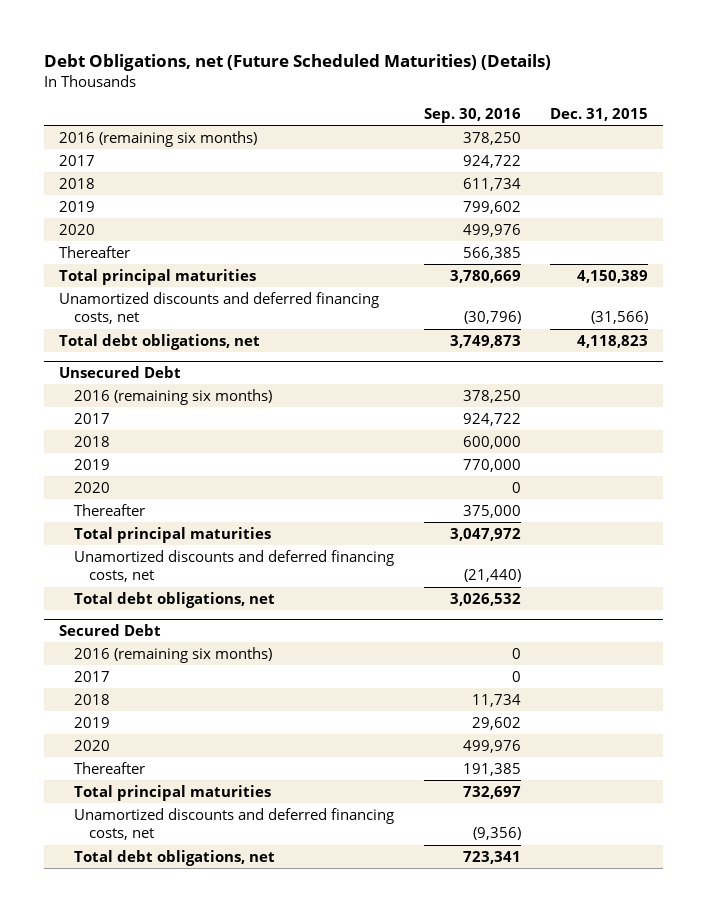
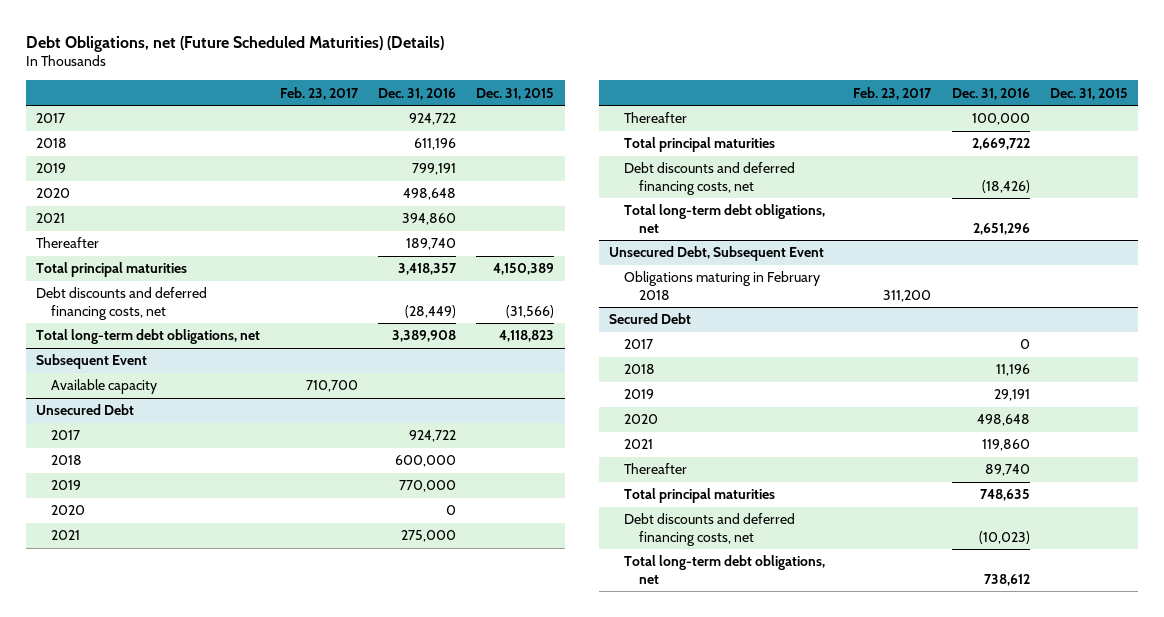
[423,108,521,124] Sep. 30, 2016 -> none
none -> [280,86,360,100] Feb. 23, 2017
none -> [378,87,457,100] Dec. 31, 2016
[59,130,258,147] 2016 (remaining six months) -> none
none -> [36,213,66,224] 2021
[59,291,380,325] Unamortized discounts and deferred financing costs, net -> [36,287,208,320] Debt discounts and deferred financing costs, net
[59,333,261,350] Total debt obligations, net -> [36,329,261,345] Total long-term debt obligations, net
none -> [36,354,148,370] Subsequent Event
none -> [51,379,158,395] Available capacity
[74,388,273,405] 2016 (remaining six months) -> none
none -> [51,530,81,541] 2021
[74,549,395,583] Unamortized discounts and deferred financing costs, net -> [624,162,796,195] Debt discounts and deferred financing costs, net
[74,591,276,608] Total debt obligations, net -> [624,204,826,233] Total long-term debt obligations, net
none -> [609,246,825,262] Unsecured Debt, Subsequent Event
none -> [624,271,821,300] Obligations maturing in February 2018
[74,646,273,663] 2016 (remaining six months) -> none
none -> [624,439,654,450] 2021
[74,807,395,841] Unamortized discounts and deferred financing costs, net -> [624,513,796,546] Debt discounts and deferred financing costs, net
[74,849,276,866] Total debt obligations, net -> [624,555,826,584] Total long-term debt obligations, net

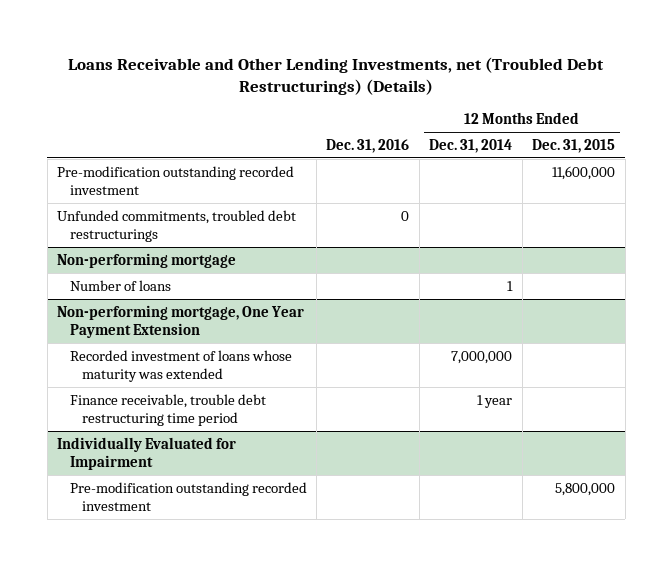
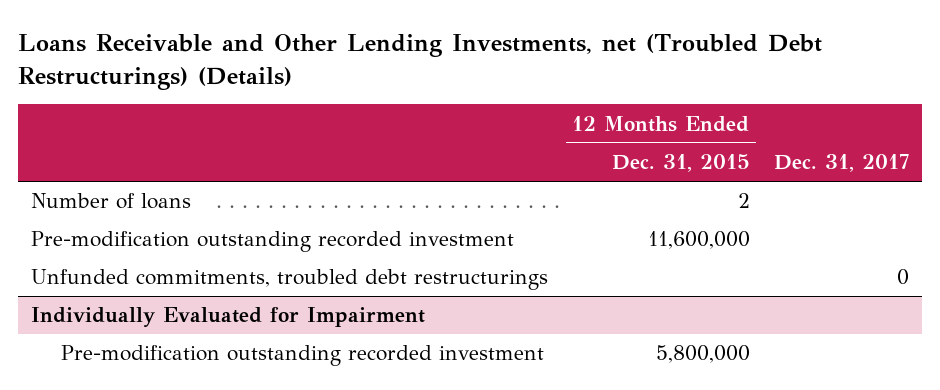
[326,139,410,154] Dec. 31, 2016 -> none
[429,139,513,154] Dec. 31, 2014 -> none
none -> [774,154,910,173] Dec. 31, 2017
none -> [30,193,191,210] Number of loans
[57,252,237,268] Non-performing mortgage -> none
[69,279,171,291] Number of loans -> none
[57,304,305,339] Non-performing mortgage, One Year Payment Extension -> none
[69,349,292,383] Recorded investment of loans whose maturity was extended -> none
[69,393,266,427] Finance receivable, trouble debt restructuring time period -> none

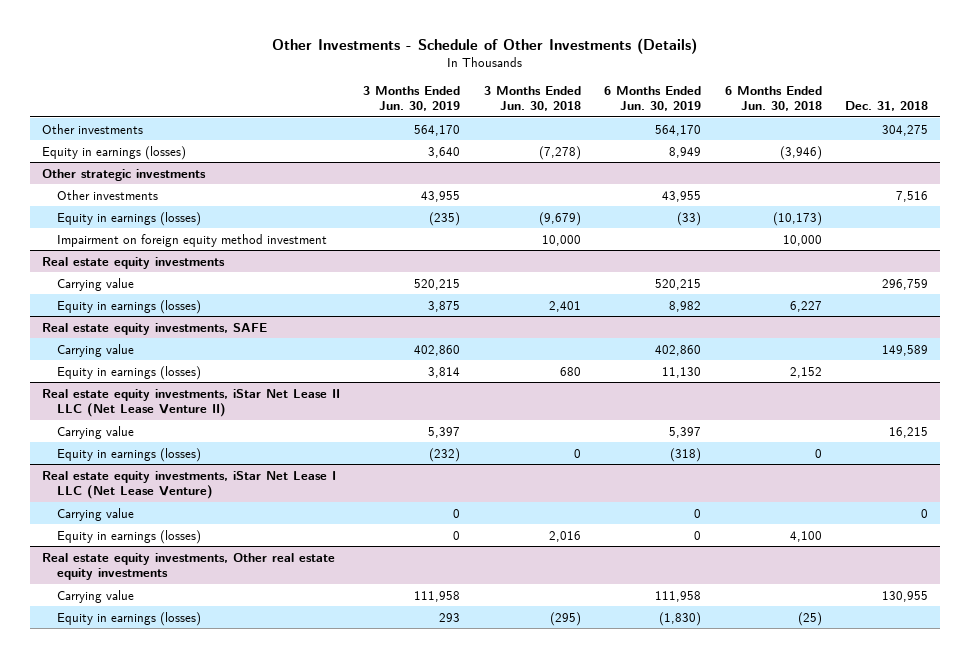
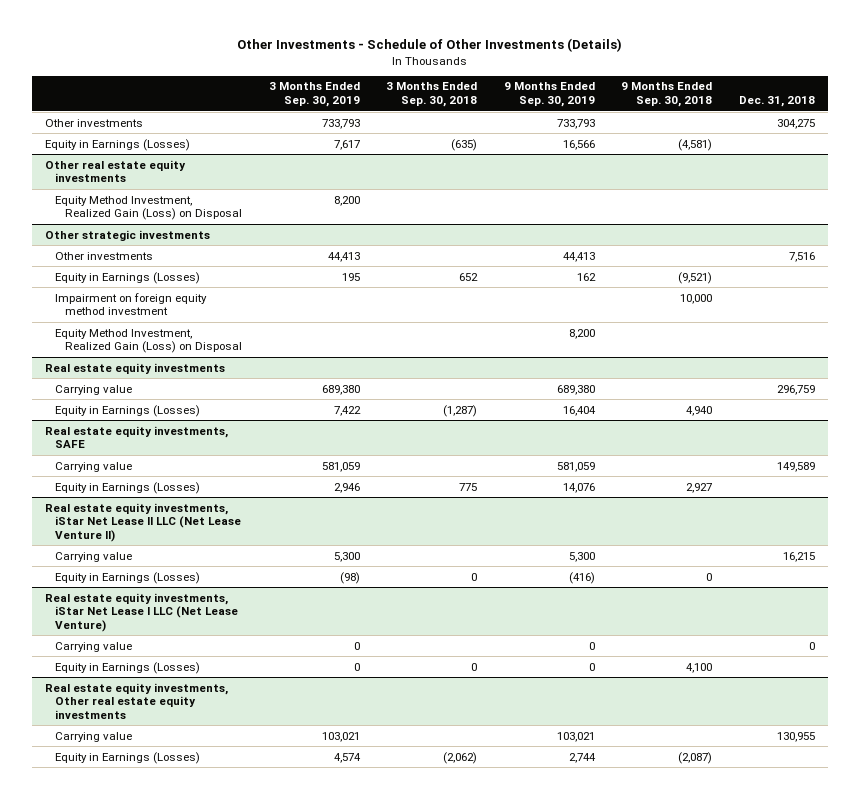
[363,85,461,112] 3 Months Ended Jun. 30, 2019 -> none
[483,85,581,112] 3 Months Ended Jun. 30, 2018 -> none
[604,85,702,112] 6 Months Ended Jun. 30, 2019 -> none
[724,85,822,112] 6 Months Ended Jun. 30, 2018 -> none
none -> [268,82,360,108] 3 Months Ended Sep. 30, 2019
none -> [386,82,478,108] 3 Months Ended Sep. 30, 2018
none -> [503,82,595,108] 9 Months Ended Sep. 30, 2019
none -> [621,82,713,108] 9 Months Ended Sep. 30, 2018
[42,145,187,160] Equity in earnings (losses) -> [45,138,191,151] Equity in Earnings (Losses)
none -> [45,159,187,183] Other real estate equity investments
none -> [55,195,243,221] Equity Method Investment, Realized Gain (Loss) on Disposal
[56,211,201,226] Equity in earnings (losses) -> [55,271,201,284] Equity in Earnings (Losses)
none -> [55,328,243,354] Equity Method Investment, Realized Gain (Loss) on Disposal
[56,299,201,314] Equity in earnings (losses) -> [55,404,201,417] Equity in Earnings (Losses)
[56,365,201,380] Equity in earnings (losses) -> [55,481,201,494] Equity in Earnings (Losses)
[56,447,201,462] Equity in earnings (losses) -> [55,571,201,584] Equity in Earnings (Losses)
[56,529,201,544] Equity in earnings (losses) -> [55,661,201,674] Equity in Earnings (Losses)
[56,611,201,626] Equity in earnings (losses) -> [55,751,201,764] Equity in Earnings (Losses)

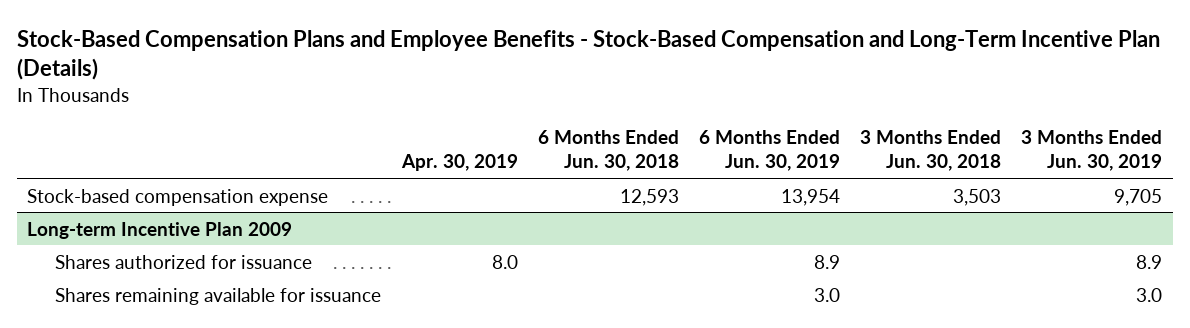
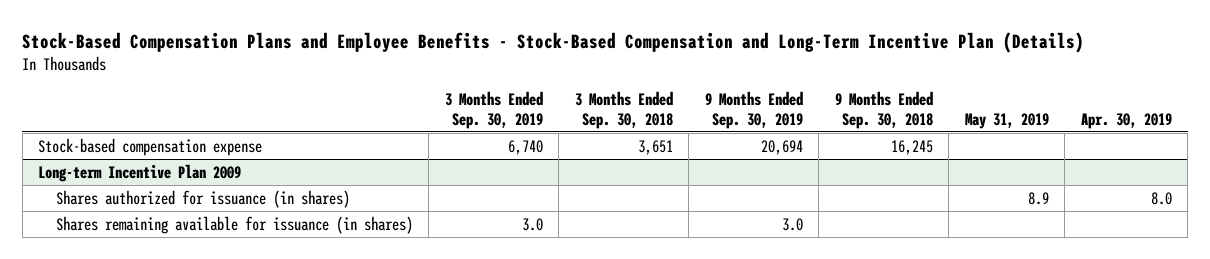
[537,130,679,172] 6 Months Ended Jun. 30, 2018 -> none
[699,130,841,172] 6 Months Ended Jun. 30, 2019 -> none
[860,130,1002,172] 3 Months Ended Jun. 30, 2018 -> none
[1021,130,1163,172] 3 Months Ended Jun. 30, 2019 -> none
none -> [444,91,543,129] 3 Months Ended Sep. 30, 2019
none -> [574,91,673,129] 3 Months Ended Sep. 30, 2018
none -> [704,91,803,129] 9 Months Ended Sep. 30, 2019
none -> [834,91,933,129] 9 Months Ended Sep. 30, 2018
none -> [964,112,1049,129] May 31, 2019
[55,254,313,269] Shares authorized for issuance -> [55,189,350,208] Shares authorized for issuance (in shares)
[55,287,382,305] Shares remaining available for issuance -> [55,215,413,234] Shares remaining available for issuance (in shares)

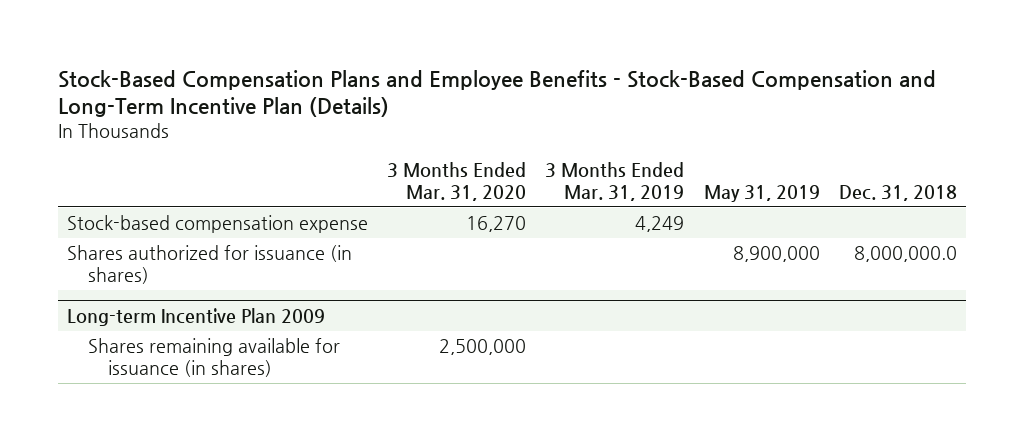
[444,91,543,129] 3 Months Ended Sep. 30, 2019 -> none
[574,91,673,129] 3 Months Ended Sep. 30, 2018 -> none
[704,91,803,129] 9 Months Ended Sep. 30, 2019 -> none
[834,91,933,129] 9 Months Ended Sep. 30, 2018 -> none
[1080,112,1172,129] Apr. 30, 2019 -> none
none -> [387,161,527,201] 3 Months Ended Mar. 31, 2020
none -> [545,161,685,201] 3 Months Ended Mar. 31, 2019
none -> [838,184,957,201] Dec. 31, 2018
none -> [67,245,353,285] Shares authorized for issuance (in shares)
[55,189,350,208] Shares authorized for issuance (in shares) -> none

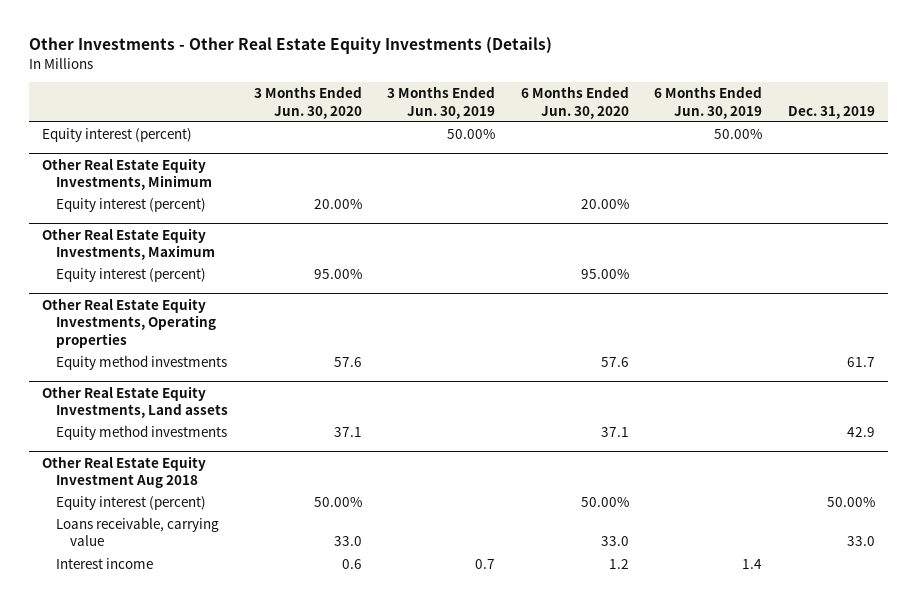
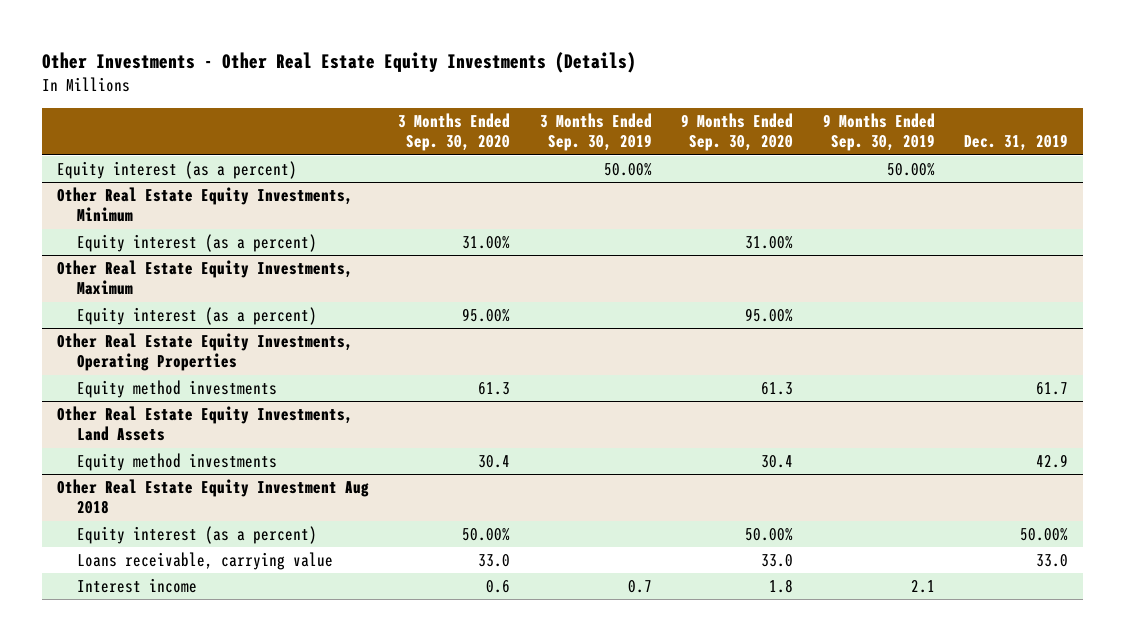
[253,86,362,119] 3 Months Ended Jun. 30, 2020 -> none
[387,86,496,119] 3 Months Ended Jun. 30, 2019 -> none
[520,86,629,119] 6 Months Ended Jun. 30, 2020 -> none
[654,86,763,119] 6 Months Ended Jun. 30, 2019 -> none
none -> [398,113,511,152] 3 Months Ended Sep. 30, 2020
none -> [539,113,652,152] 3 Months Ended Sep. 30, 2019
none -> [681,113,794,152] 9 Months Ended Sep. 30, 2020
none -> [822,113,935,152] 9 Months Ended Sep. 30, 2019
[42,128,193,143] Equity interest (percent) -> [56,161,297,180] Equity interest (as a percent)
[56,198,207,213] Equity interest (percent) -> [77,234,318,253] Equity interest (as a percent)
[56,268,207,283] Equity interest (percent) -> [77,307,318,326] Equity interest (as a percent)
[42,297,217,348] Other Real Estate Equity Investments, Operating properties -> [56,333,353,372] Other Real Estate Equity Investments, Operating Properties
[42,385,229,419] Other Real Estate Equity Investments, Land assets -> [56,406,353,442] Other Real Estate Equity Investments, Land Assets
[56,496,207,511] Equity interest (percent) -> [77,526,318,545] Equity interest (as a percent)

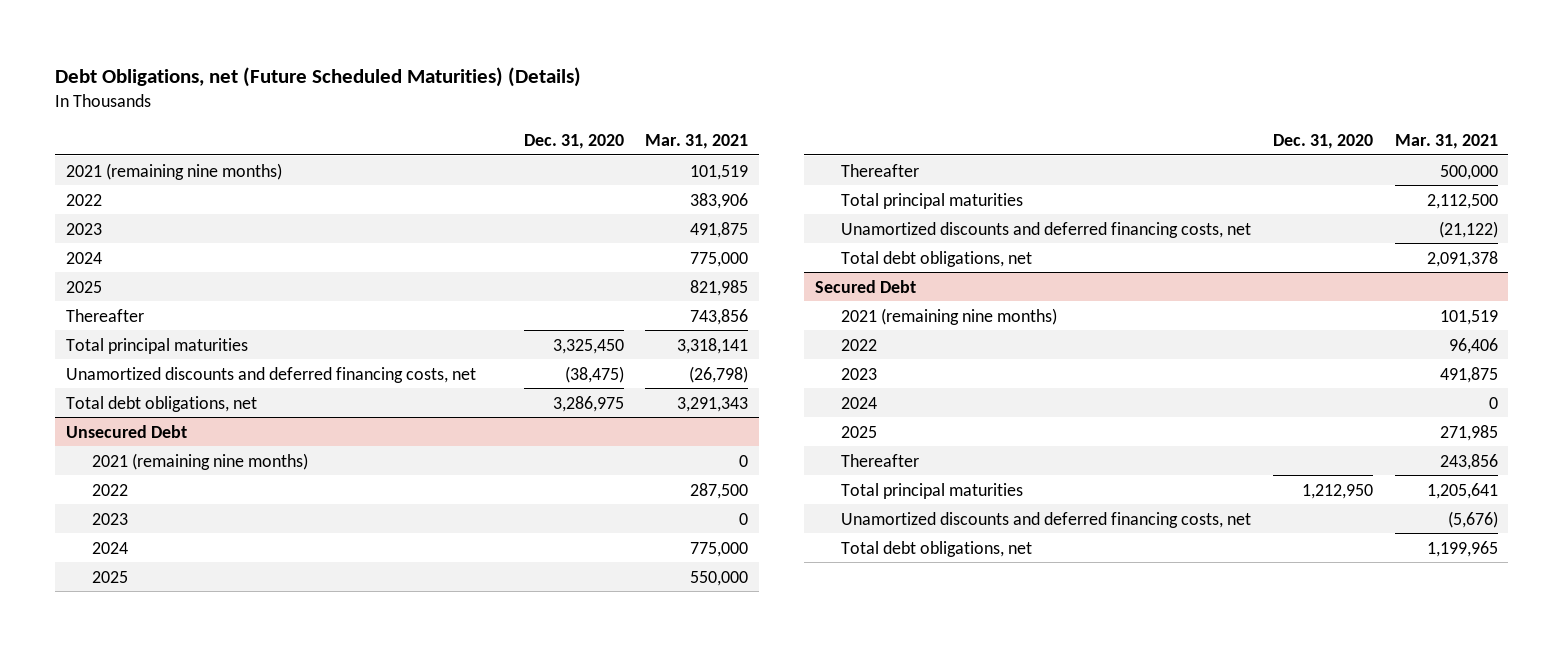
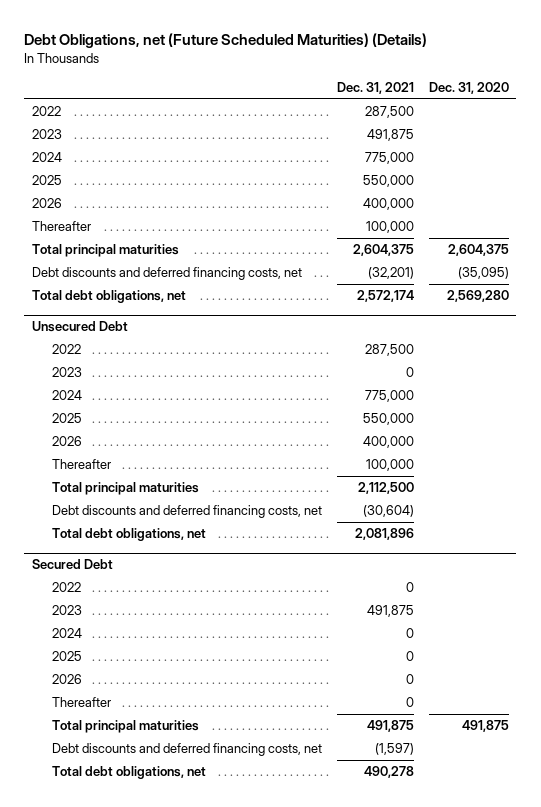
[645,133,749,149] Mar. 31, 2021 -> none
none -> [336,82,414,95] Dec. 31, 2021
[65,162,282,180] 2021 (remaining nine months) -> none
none -> [31,198,62,209] 2026
[552,338,624,354] 3,325,450 -> [447,244,509,257] 2,604,375
[65,366,476,383] Unamortized discounts and deferred financing costs, net -> [31,267,302,281] Debt discounts and deferred financing costs, net
[564,365,624,383] (38,475) -> [457,267,509,280] (35,095)
[552,395,624,412] 3,286,975 -> [446,290,509,303] 2,569,280
[92,452,309,470] 2021 (remaining nine months) -> none
none -> [51,436,82,447] 2026
[841,221,1252,238] Unamortized discounts and deferred financing costs, net -> [51,505,322,519] Debt discounts and deferred financing costs, net
[841,307,1058,325] 2021 (remaining nine months) -> none
none -> [51,674,82,685] 2026
[1302,483,1374,499] 1,212,950 -> [461,720,509,733] 491,875
[841,511,1252,528] Unamortized discounts and deferred financing costs, net -> [51,743,322,757] Debt discounts and deferred financing costs, net

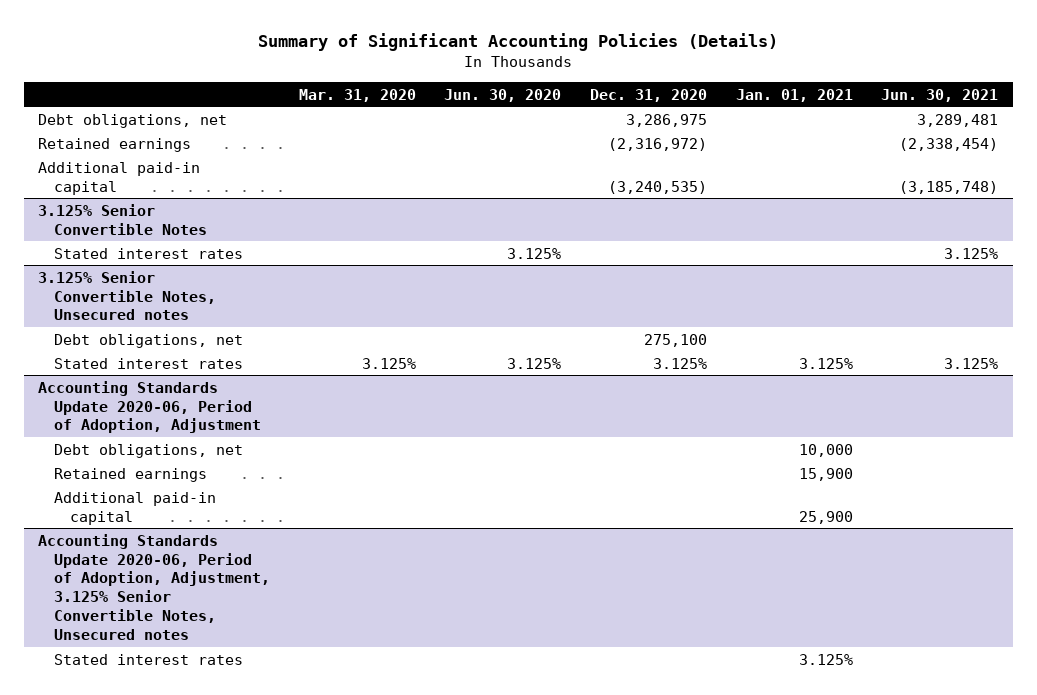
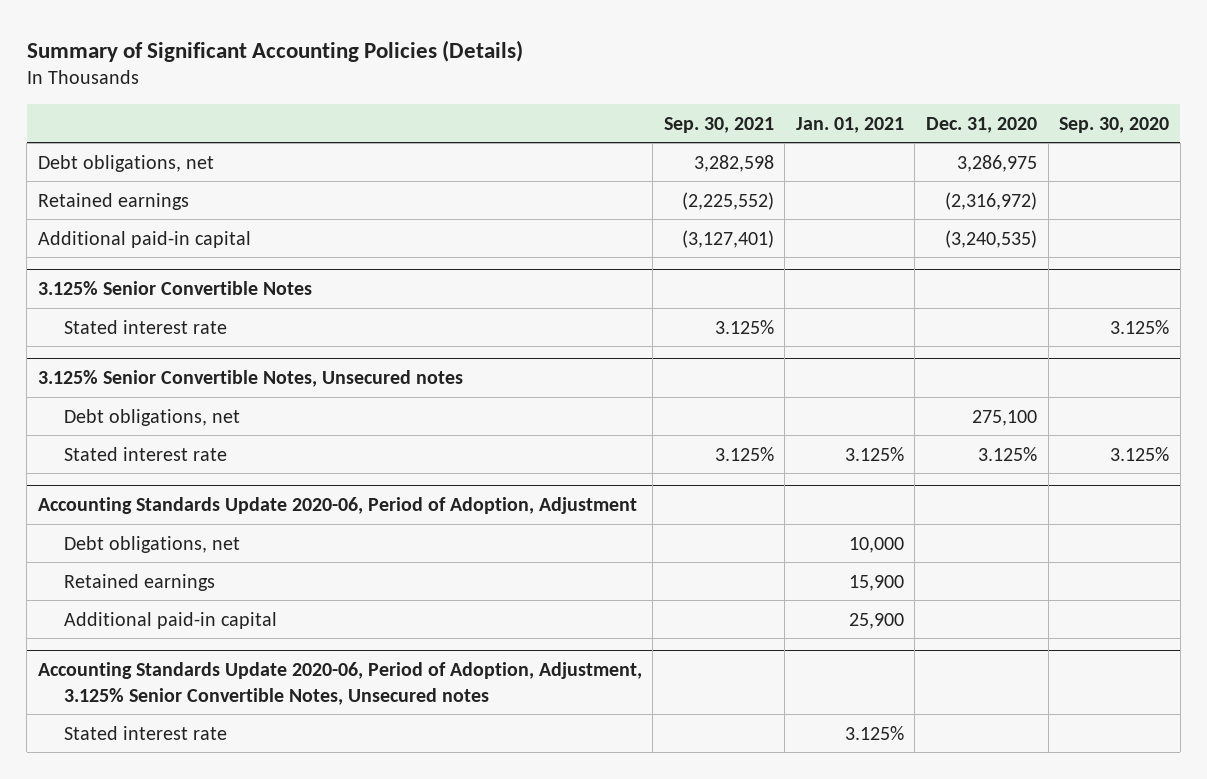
[298,88,416,102] Mar. 31, 2020 -> none
[444,88,562,102] Jun. 30, 2020 -> none
[881,88,999,102] Jun. 30, 2021 -> none
none -> [663,116,774,133] Sep. 30, 2021
none -> [1059,116,1170,133] Sep. 30, 2020
[54,247,244,259] Stated interest rates -> [63,319,227,334] Stated interest rate
[54,357,244,369] Stated interest rates -> [63,446,227,461] Stated interest rate
[54,653,244,665] Stated interest rates -> [63,725,227,740] Stated interest rate

